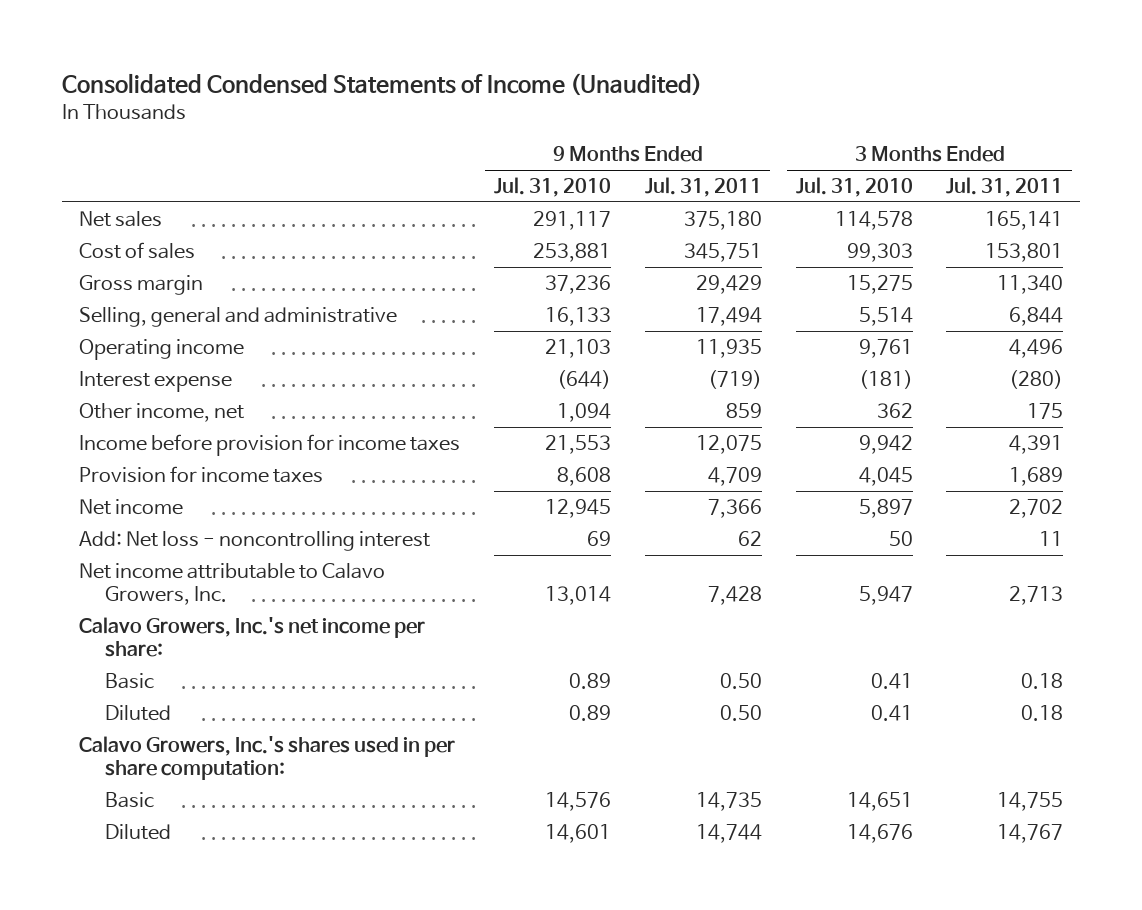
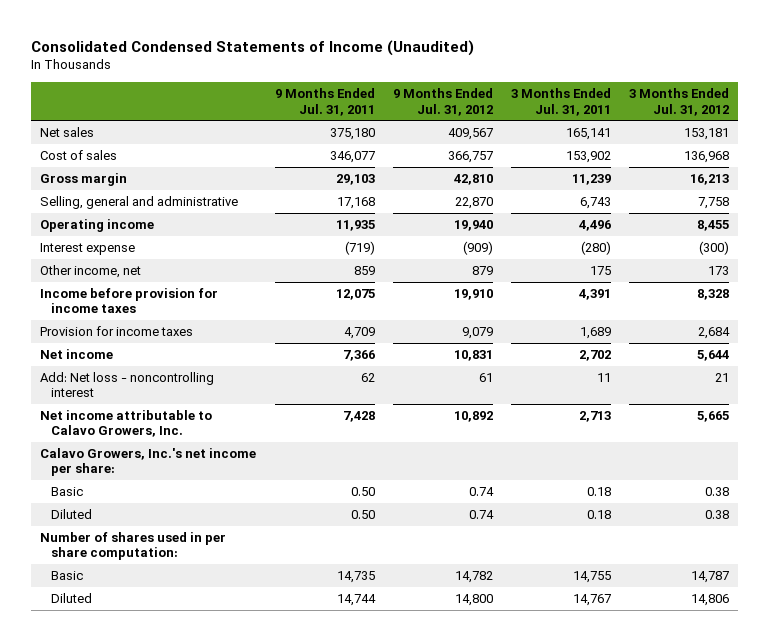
[493,177,611,198] Jul. 31, 2010 -> none
[795,177,913,198] Jul. 31, 2010 -> none
none -> [392,88,493,116] 9 Months Ended Jul. 31, 2012
none -> [628,88,729,116] 3 Months Ended Jul. 31, 2012
[683,242,762,262] 345,751 -> [329,151,375,164] 346,077
[985,242,1064,262] 153,801 -> [565,151,611,164] 153,902
[695,274,762,294] 29,429 -> [335,174,375,186] 29,103
[997,274,1064,294] 11,340 -> [571,174,611,186] 11,239
[695,306,762,326] 17,494 -> [336,197,375,210] 17,168
[1009,306,1064,326] 6,844 -> [579,197,611,210] 6,743
[78,735,455,780] Calavo Growers, Inc.'s shares used in per share computation: -> [40,532,227,561] Number of shares used in per share computation:

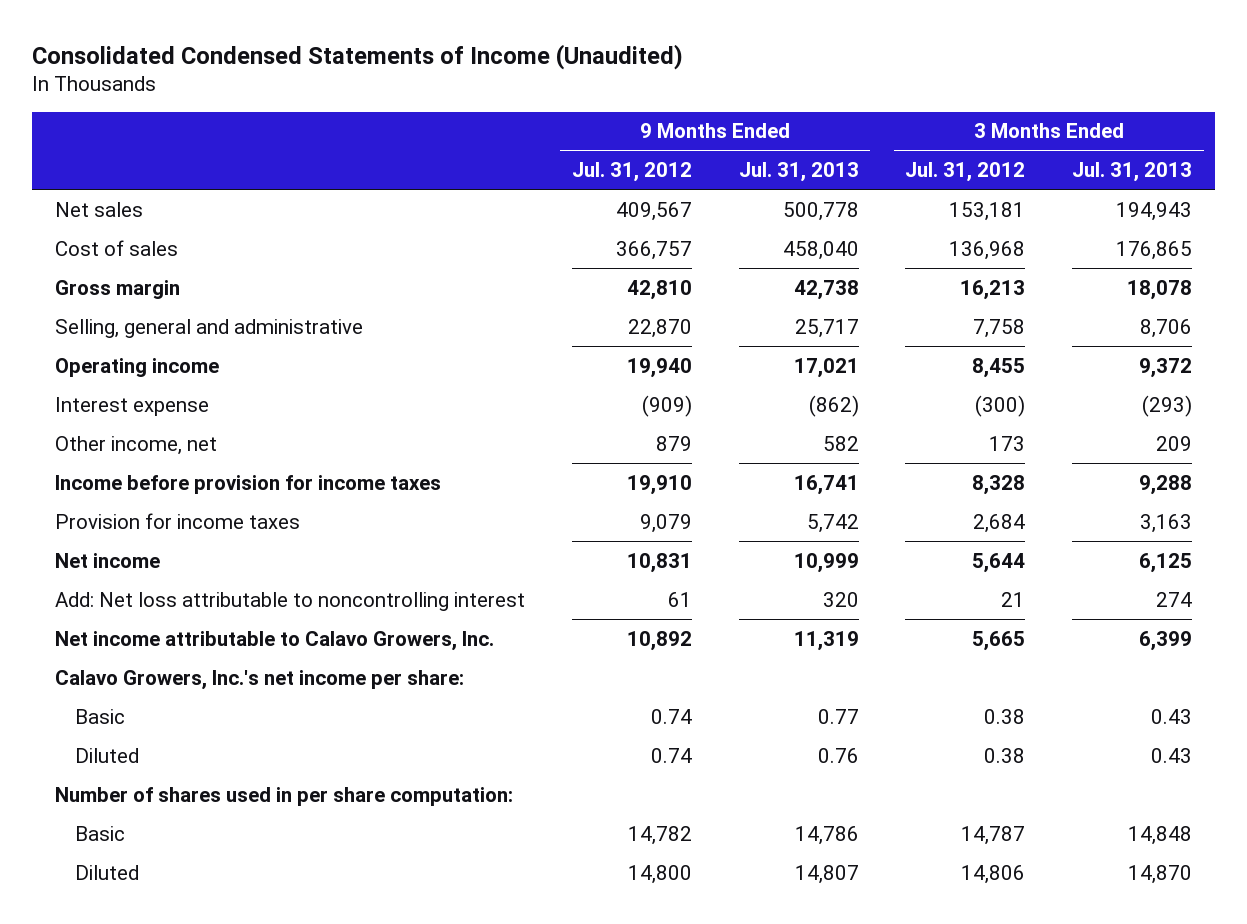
[274,88,375,116] 9 Months Ended Jul. 31, 2011 -> none
[510,88,611,116] 3 Months Ended Jul. 31, 2011 -> none
none -> [738,161,859,182] Jul. 31, 2013
none -> [1072,161,1193,182] Jul. 31, 2013
[40,372,215,398] Add: Net loss - noncontrolling interest -> [55,591,526,611] Add: Net loss attributable to noncontrolling interest

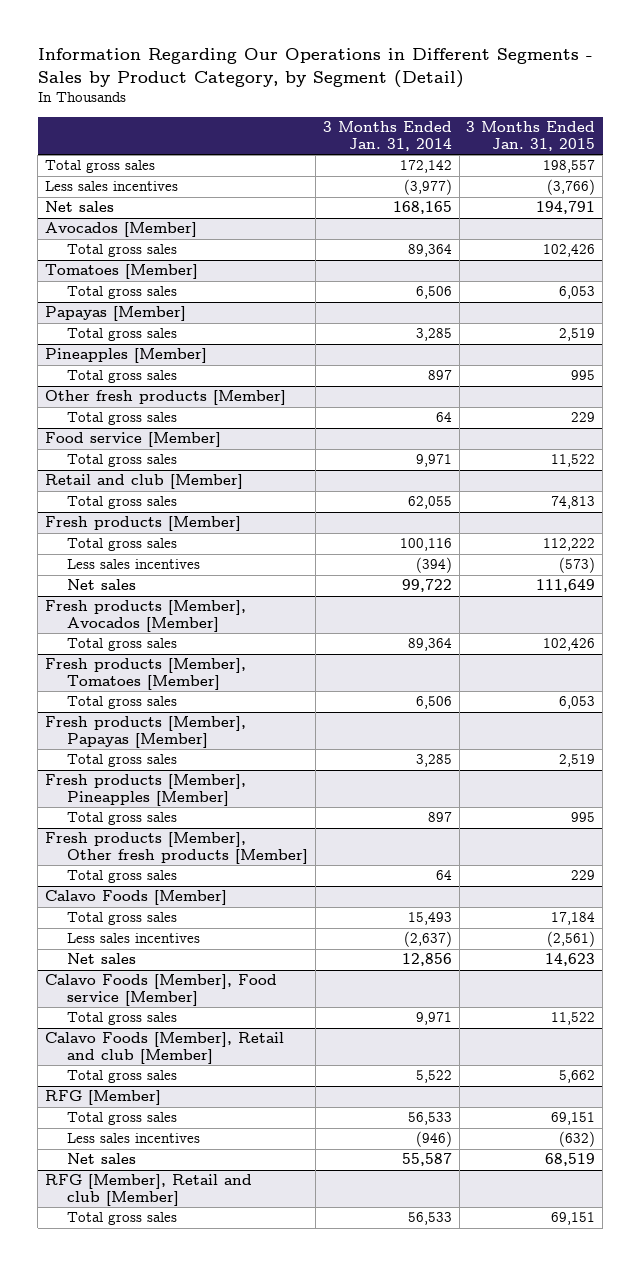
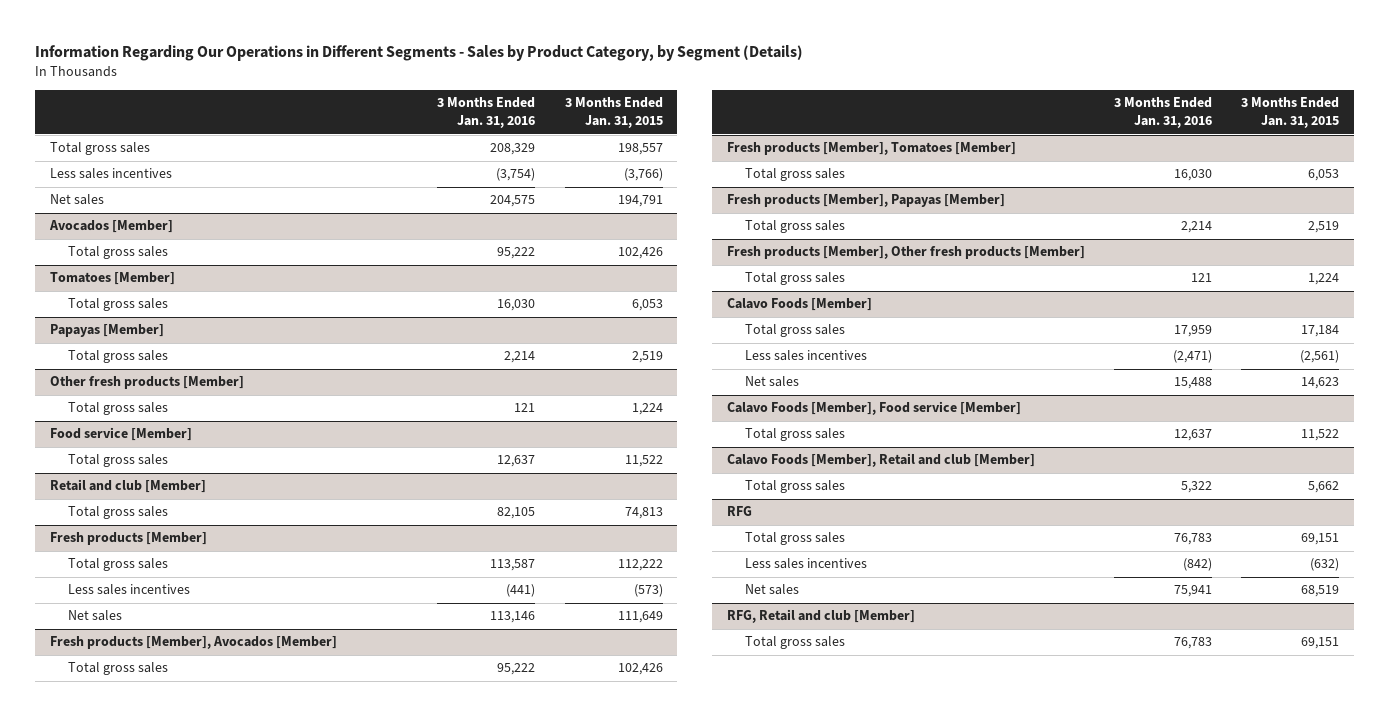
[37,48,593,88] Information Regarding Our Operations in Different Segments - Sales by Product Category, by Segment (Detail) -> [35,44,804,61] Information Regarding Our Operations in Different Segments - Sales by Product Category, by Segment (Details)
[322,121,452,151] 3 Months Ended Jan. 31, 2014 -> none
none -> [437,97,536,129] 3 Months Ended Jan. 31, 2016
[45,348,208,364] Pineapples [Member] -> none
[67,370,178,384] Total gross sales -> none
[571,412,596,423] 229 -> [631,403,663,416] 1,224
[45,774,247,807] Fresh products [Member], Pineapples [Member] -> none
[67,812,178,826] Total gross sales -> none
[571,870,596,881] 229 -> [1308,273,1340,286] 1,224
[45,1090,162,1106] RFG [Member] -> [726,506,752,517] RFG
[45,1174,253,1207] RFG [Member], Retail and club [Member] -> [726,609,915,624] RFG, Retail and club [Member]

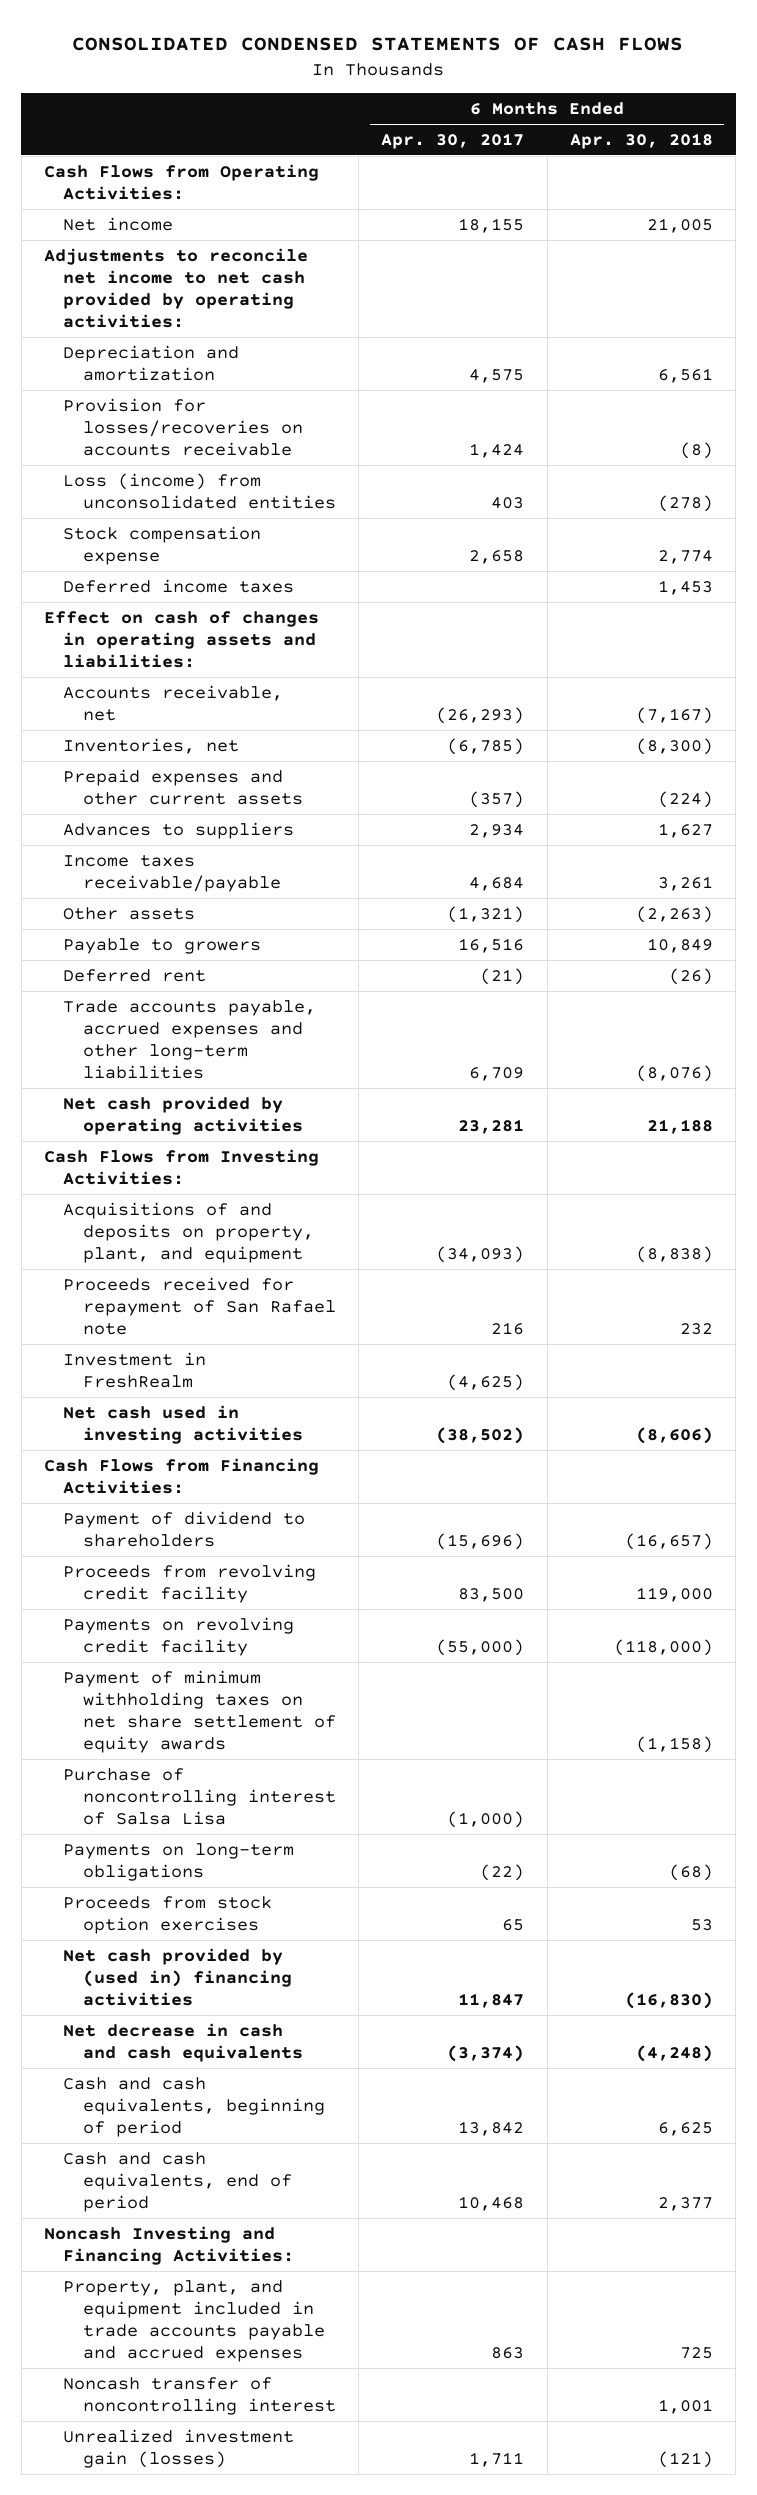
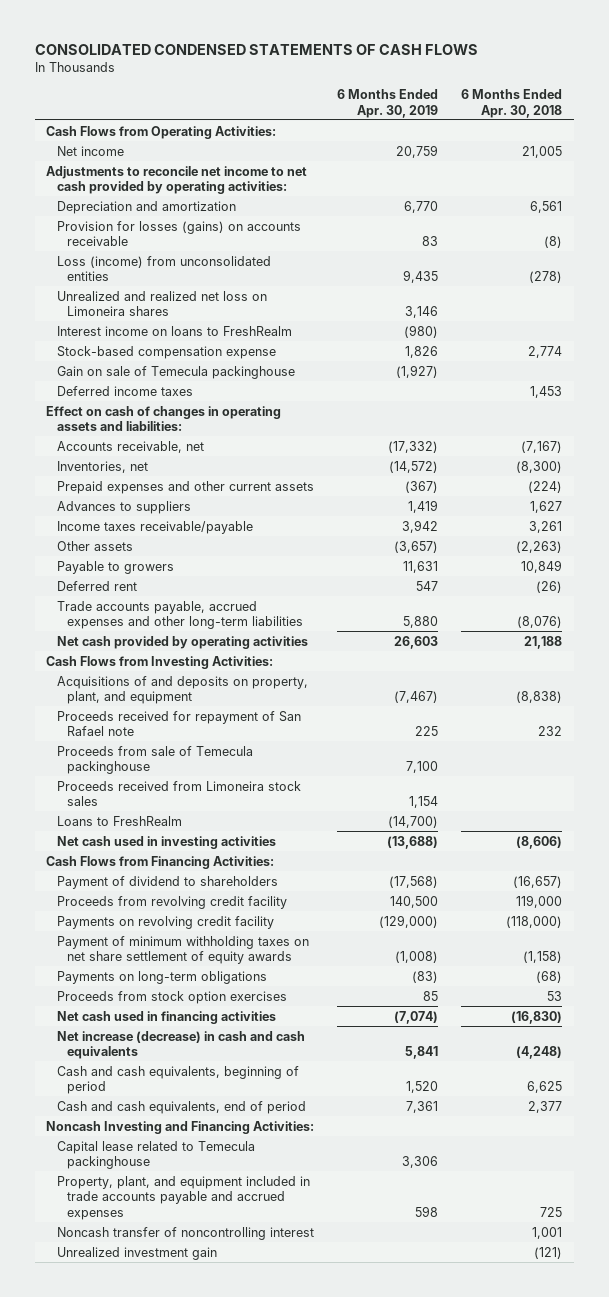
[381,132,525,149] Apr. 30, 2017 -> none
none -> [337,88,439,118] 6 Months Ended Apr. 30, 2019
[63,397,303,457] Provision for losses/recoveries on accounts receivable -> [56,220,301,247] Provision for losses (gains) on accounts receivable
none -> [56,290,267,317] Unrealized and realized net loss on Limoneira shares
none -> [56,325,292,336] Interest income on loans to FreshRealm
[63,525,262,565] Stock compensation expense -> [56,345,276,359] Stock-based compensation expense
none -> [56,365,295,379] Gain on sale of Temecula packinghouse
[63,1351,207,1388] Investment in FreshRealm -> none
none -> [56,745,253,775] Proceeds from sale of Temecula packinghouse
none -> [56,780,301,807] Proceeds received from Limoneira stock sales
none -> [56,815,182,826] Loans to FreshRealm
[63,1767,336,1826] Purchase of noncontrolling interest of Salsa Lisa -> none
[63,1947,292,2007] Net cash provided by (used in) financing activities -> [56,1010,276,1024] Net cash used in financing activities
[63,2022,303,2062] Net decrease in cash and cash equivalents -> [56,1030,305,1060] Net increase (decrease) in cash and cash equivalents
none -> [56,1140,255,1170] Capital lease related to Temecula packinghouse
[63,2428,295,2468] Unrealized investment gain (losses) -> [56,1246,217,1260] Unrealized investment gain

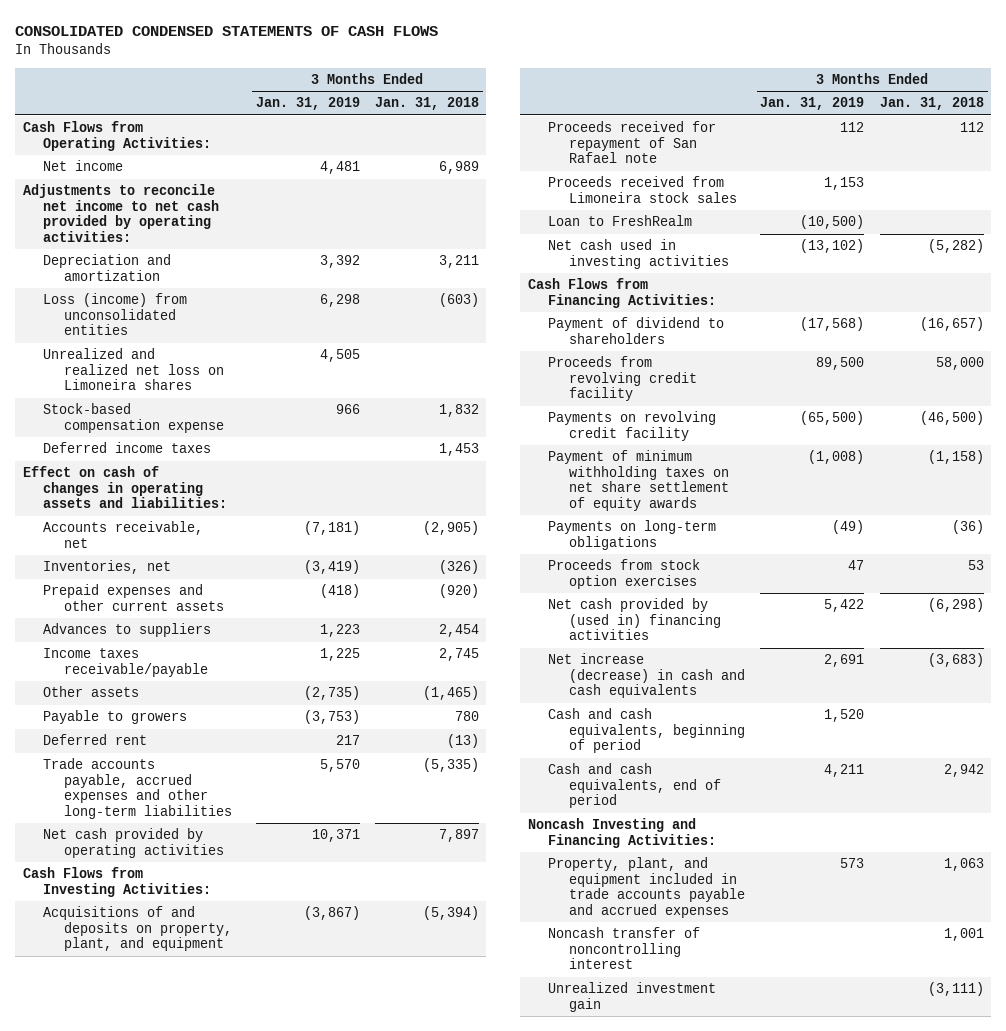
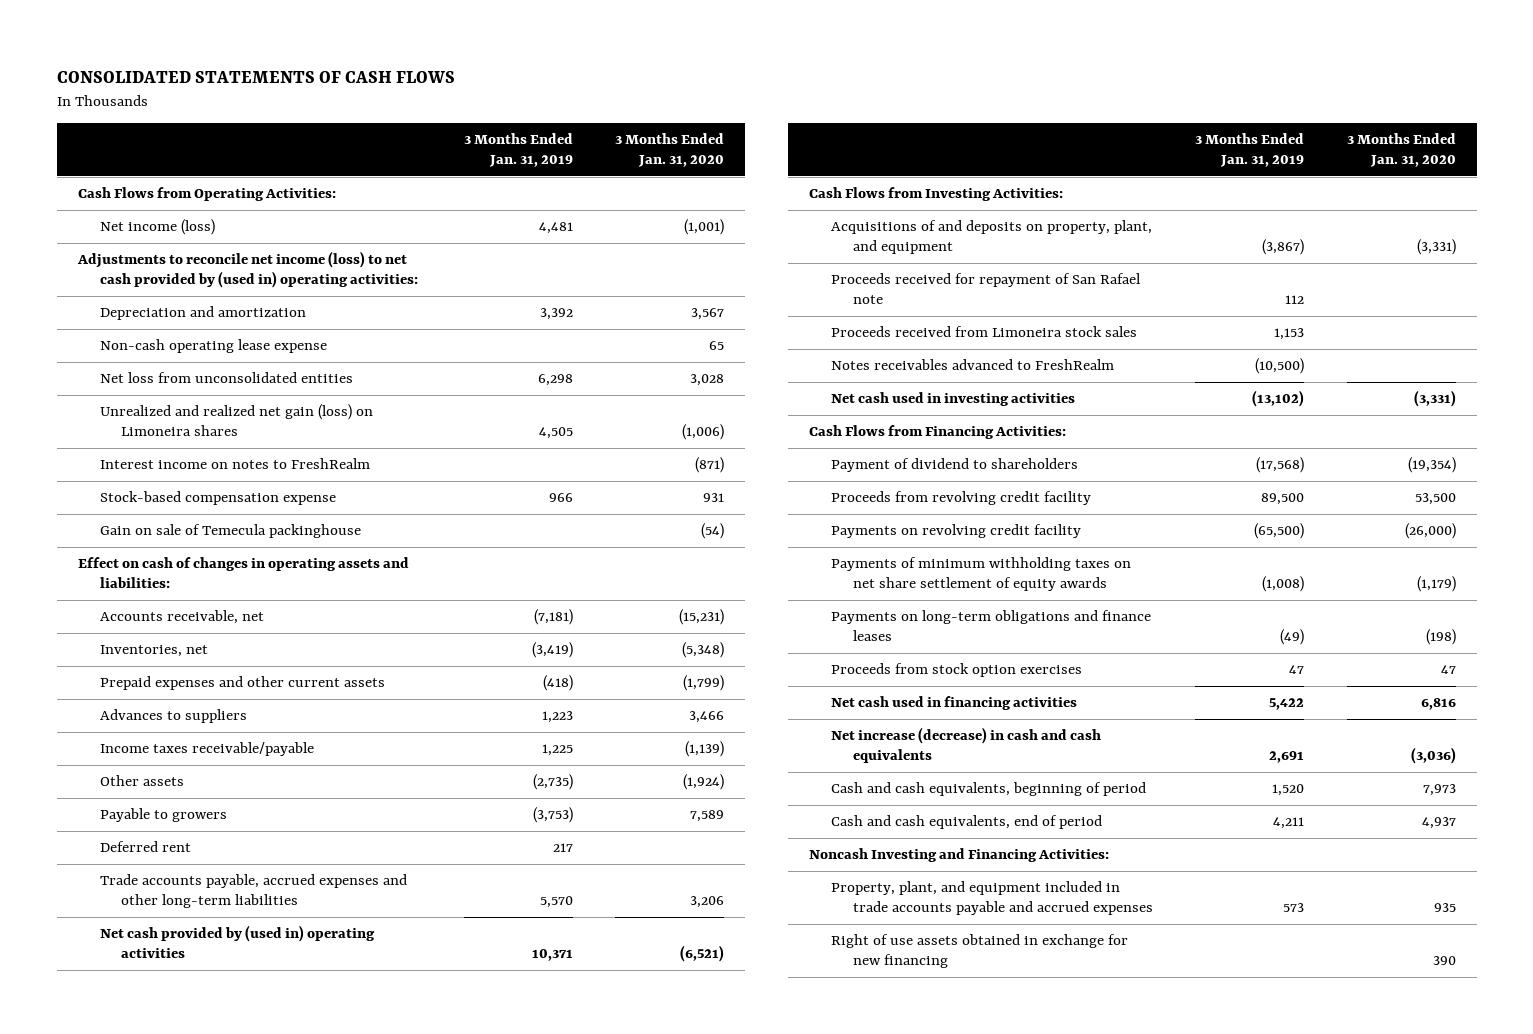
[15,25,439,36] CONSOLIDATED CONDENSED STATEMENTS OF CASH FLOWS -> [56,71,455,84] CONSOLIDATED STATEMENTS OF CASH FLOWS
[374,97,479,111] Jan. 31, 2018 -> none
none -> [615,133,725,168] 3 Months Ended Jan. 31, 2020
[43,160,124,172] Net income -> [99,219,215,236] Net income (loss)
[22,184,220,242] Adjustments to reconcile net income to net cash provided by operating activities: -> [76,251,418,289] Adjustments to reconcile net income (loss) to net cash provided by (used in) operating activities:
none -> [99,339,327,354] Non-cash operating lease expense
[43,293,188,336] Loss (income) from unconsolidated entities -> [99,372,353,384] Net loss from unconsolidated entities
[43,348,225,391] Unrealized and realized net loss on Limoneira shares -> [99,404,373,437] Unrealized and realized net gain (loss) on Limoneira shares
none -> [99,458,370,470] Interest income on notes to FreshRealm
[43,442,212,454] Deferred income taxes -> none
none -> [99,524,361,539] Gain on sale of Temecula packinghouse
[43,828,225,858] Net cash provided by operating activities -> [99,925,375,959] Net cash provided by (used in) operating activities
[548,215,693,227] Loan to FreshRealm -> [830,359,1114,371] Notes receivables advanced to FreshRealm
[548,450,730,511] Payment of minimum withholding taxes on net share settlement of equity awards -> [830,557,1131,592] Payments of minimum withholding taxes on net share settlement of equity awards
[548,520,717,550] Payments on long-term obligations -> [830,610,1151,642] Payments on long-term obligations and finance leases
[548,598,722,641] Net cash provided by (used in) financing activities -> [830,696,1077,711] Net cash used in financing activities
[548,927,701,970] Noncash transfer of noncontrolling interest -> none
[548,982,717,1012] Unrealized investment gain -> none
none -> [830,934,1128,969] Right of use assets obtained in exchange for new financing

